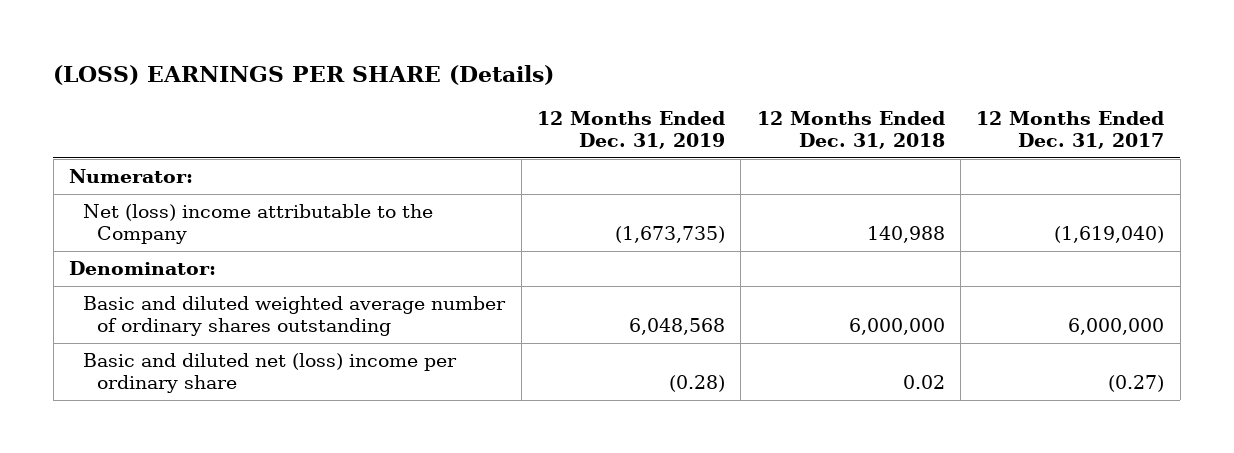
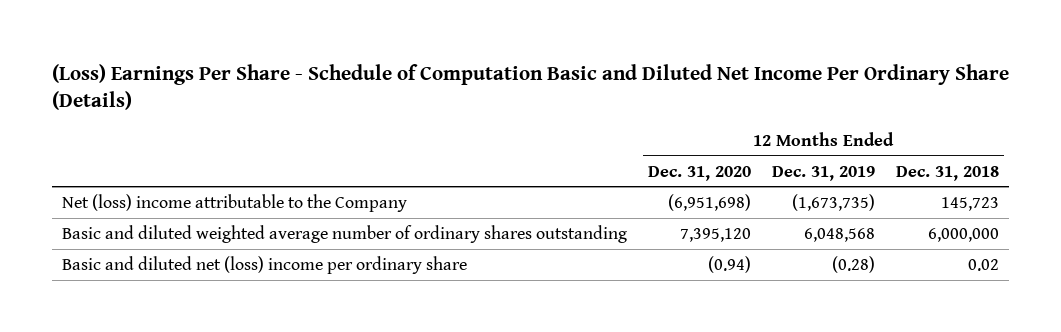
[53,65,555,86] (LOSS) EARNINGS PER SHARE (Details) -> [51,63,1009,111] (Loss) Earnings Per Share - Schedule of Computation Basic and Diluted Net Income Per Ordinary Share (Details)
[976,111,1165,149] 12 Months Ended Dec. 31, 2017 -> none
none -> [648,165,752,181] Dec. 31, 2020
[69,169,194,184] Numerator: -> none
[69,261,217,276] Denominator: -> none
[866,226,945,244] 140,988 -> [940,196,999,211] 145,723

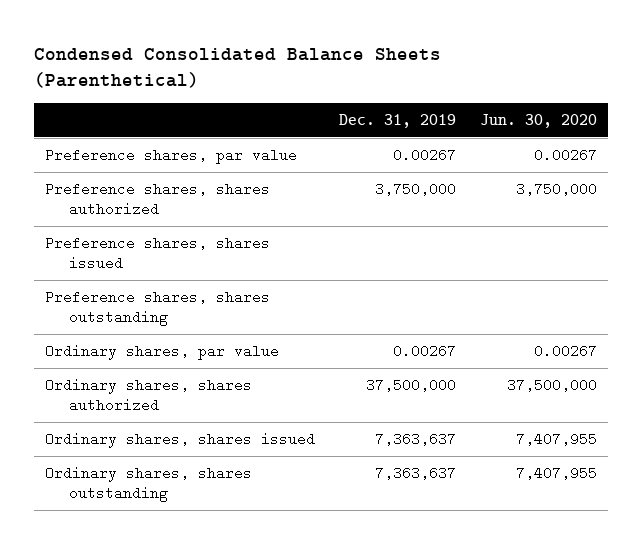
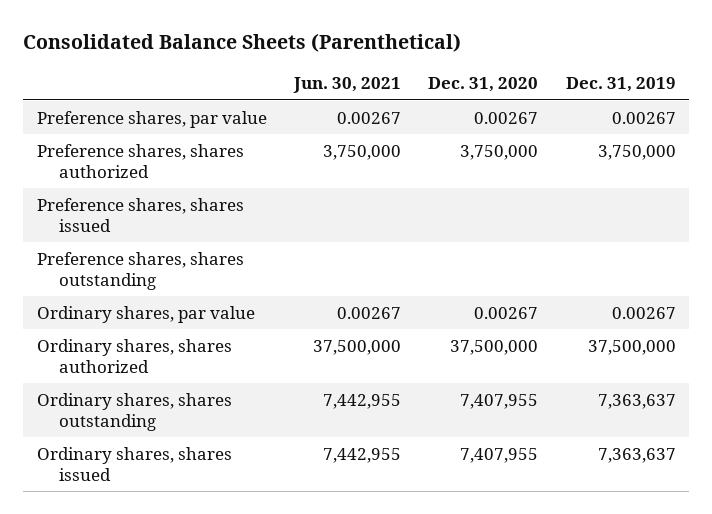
[33,47,441,89] Condensed Consolidated Balance Sheets (Parenthetical) -> [22,33,461,53] Consolidated Balance Sheets (Parenthetical)
[479,114,597,129] Jun. 30, 2020 -> none
none -> [293,77,402,94] Jun. 30, 2021
none -> [428,77,539,93] Dec. 31, 2020
[45,432,316,449] Ordinary shares, shares issued -> [36,446,232,481] Ordinary shares, shares issued

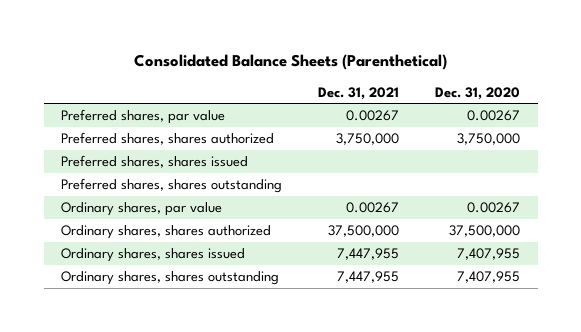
[293,77,402,94] Jun. 30, 2021 -> none
[565,77,676,93] Dec. 31, 2019 -> none
none -> [318,86,400,100] Dec. 31, 2021
[36,110,267,128] Preference shares, par value -> [61,109,226,125] Preferred shares, par value
[36,143,244,178] Preference shares, shares authorized -> [61,132,275,146] Preferred shares, shares authorized
[36,197,244,232] Preference shares, shares issued -> [61,155,249,169] Preferred shares, shares issued
[36,251,244,290] Preference shares, shares outstanding -> [61,178,283,194] Preferred shares, shares outstanding
[36,392,232,431] Ordinary shares, shares outstanding -> [61,271,280,286] Ordinary shares, shares outstanding

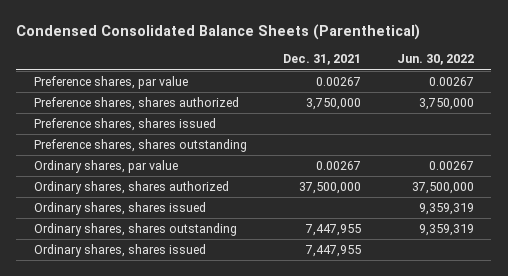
[133,54,447,71] Consolidated Balance Sheets (Parenthetical) -> [16,23,421,40] Condensed Consolidated Balance Sheets (Parenthetical)
[434,86,520,100] Dec. 31, 2020 -> none
none -> [396,54,474,66] Jun. 30, 2022
[61,109,226,125] Preferred shares, par value -> [34,76,189,90] Preference shares, par value
[61,132,275,146] Preferred shares, shares authorized -> [34,97,240,111] Preference shares, shares authorized
[61,155,249,169] Preferred shares, shares issued -> [34,118,217,132] Preference shares, shares issued
[61,178,283,194] Preferred shares, shares outstanding -> [34,139,248,153] Preference shares, shares outstanding
none -> [34,202,207,216] Ordinary shares, shares issued
[61,248,246,263] Ordinary shares, shares issued -> [34,244,207,258] Ordinary shares, shares issued

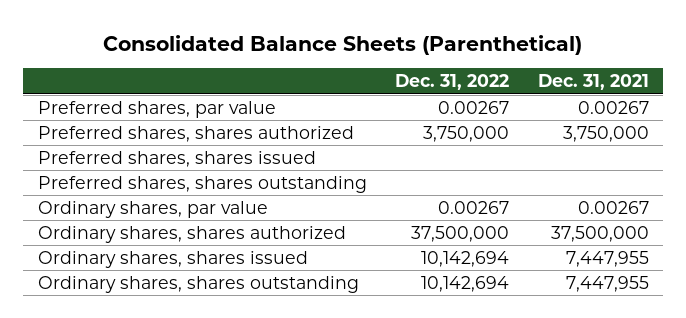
[16,23,421,40] Condensed Consolidated Balance Sheets (Parenthetical) -> [103,34,583,55] Consolidated Balance Sheets (Parenthetical)
[396,54,474,66] Jun. 30, 2022 -> none
none -> [395,74,510,91] Dec. 31, 2022
[34,76,189,90] Preference shares, par value -> [37,100,276,118] Preferred shares, par value
[34,97,240,111] Preference shares, shares authorized -> [37,125,354,142] Preferred shares, shares authorized
[34,118,217,132] Preference shares, shares issued -> [37,150,316,167] Preferred shares, shares issued
[34,139,248,153] Preference shares, shares outstanding -> [37,175,367,193] Preferred shares, shares outstanding
[34,202,207,216] Ordinary shares, shares issued -> none
[34,223,238,237] Ordinary shares, shares outstanding -> [37,275,359,293] Ordinary shares, shares outstanding

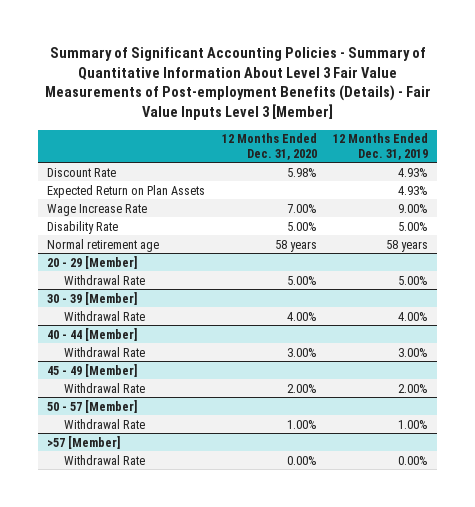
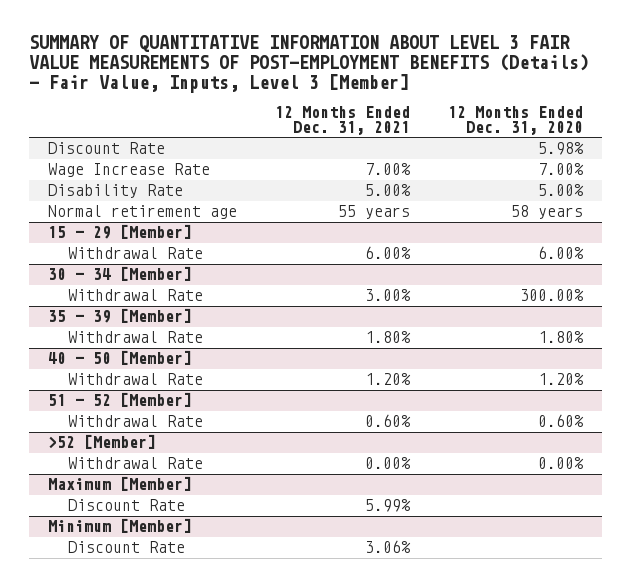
[44,46,431,120] Summary of Significant Accounting Policies - Summary of Quantitative Information About Level 3 Fair Value Measurements of Post-employment Benefits (Details) - Fair Value Inputs Level 3 [Member] -> [29,35,590,93] SUMMARY OF QUANTITATIVE INFORMATION ABOUT LEVEL 3 FAIR VALUE MEASUREMENTS OF POST-EMPLOYMENT BENEFITS (Details) - Fair Value, Inputs, Level 3 [Member]
[333,133,429,160] 12 Months Ended Dec. 31, 2019 -> none
none -> [275,105,411,135] 12 Months Ended Dec. 31, 2021
[46,184,205,198] Expected Return on Plan Assets -> none
[46,255,137,269] 20 - 29 [Member] -> [48,224,193,240] 15 - 29 [Member]
[286,275,317,285] 5.00% -> [538,246,585,260] 6.00%
[46,291,137,305] 30 - 39 [Member] -> [48,266,193,282] 30 - 34 [Member]
[286,311,317,321] 4.00% -> [520,289,585,302] 300.00%
[46,327,137,341] 40 - 44 [Member] -> [48,308,193,324] 35 - 39 [Member]
[286,347,317,357] 3.00% -> [538,331,585,344] 1.80%
[46,363,137,377] 45 - 49 [Member] -> [48,350,193,366] 40 - 50 [Member]
[286,383,317,393] 2.00% -> [538,373,585,386] 1.20%
[46,399,137,413] 50 - 57 [Member] -> [48,392,193,408] 51 - 52 [Member]
[286,419,317,429] 1.00% -> [538,414,585,428] 0.60%
[46,435,120,449] >57 [Member] -> [48,434,157,450] >52 [Member]
none -> [48,476,193,492] Maximum [Member]
none -> [67,499,185,512] Discount Rate
none -> [48,518,193,534] Minimum [Member]
none -> [67,541,185,554] Discount Rate

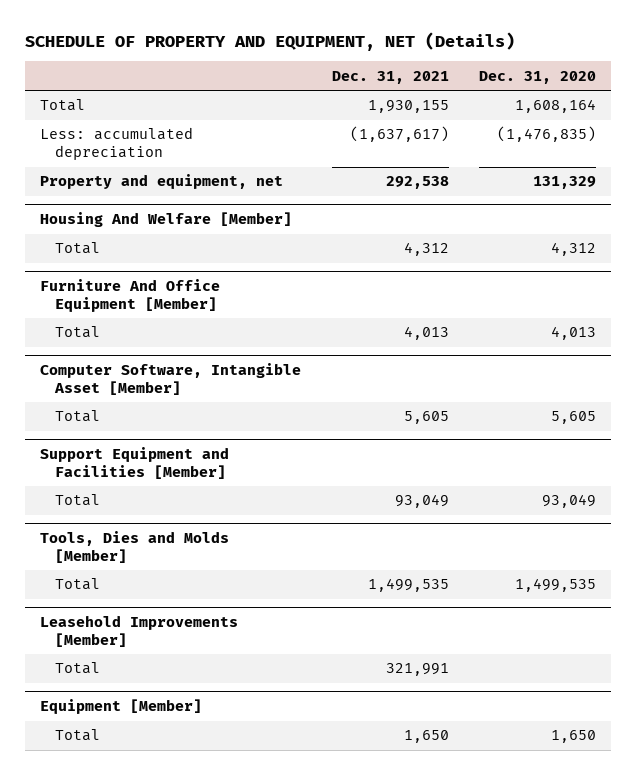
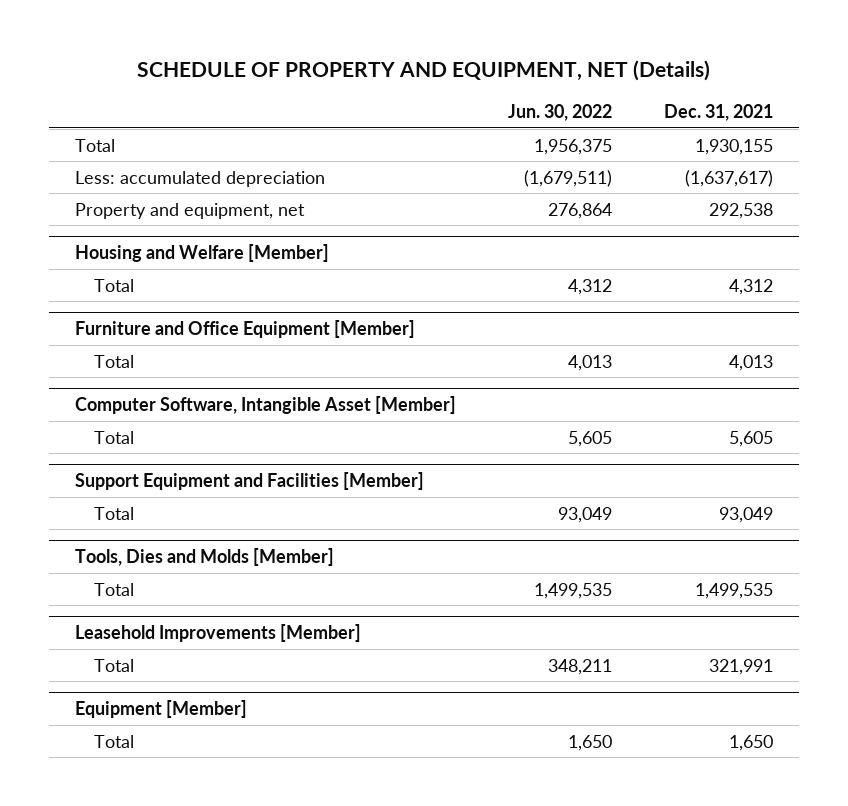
[478,70,596,84] Dec. 31, 2020 -> none
none -> [508,104,613,122] Jun. 30, 2022
[40,212,293,228] Housing And Welfare [Member] -> [75,243,330,262] Housing and Welfare [Member]
[40,279,221,312] Furniture And Office Equipment [Member] -> [75,319,416,338] Furniture and Office Equipment [Member]

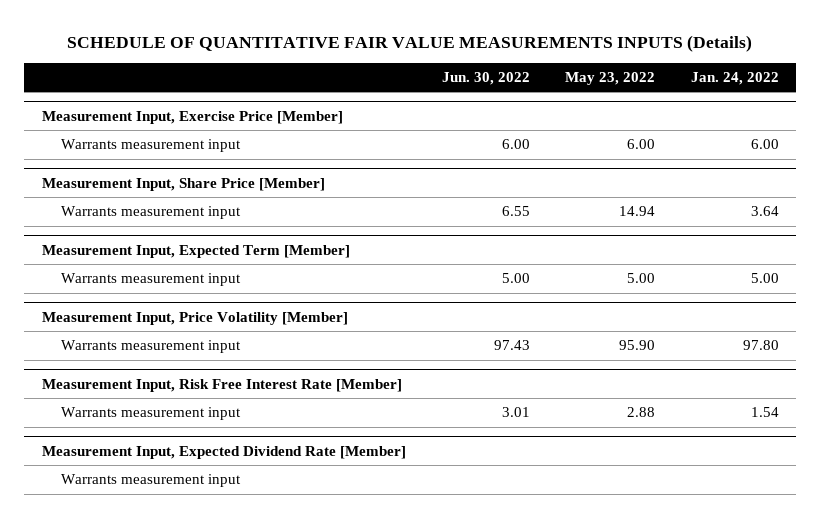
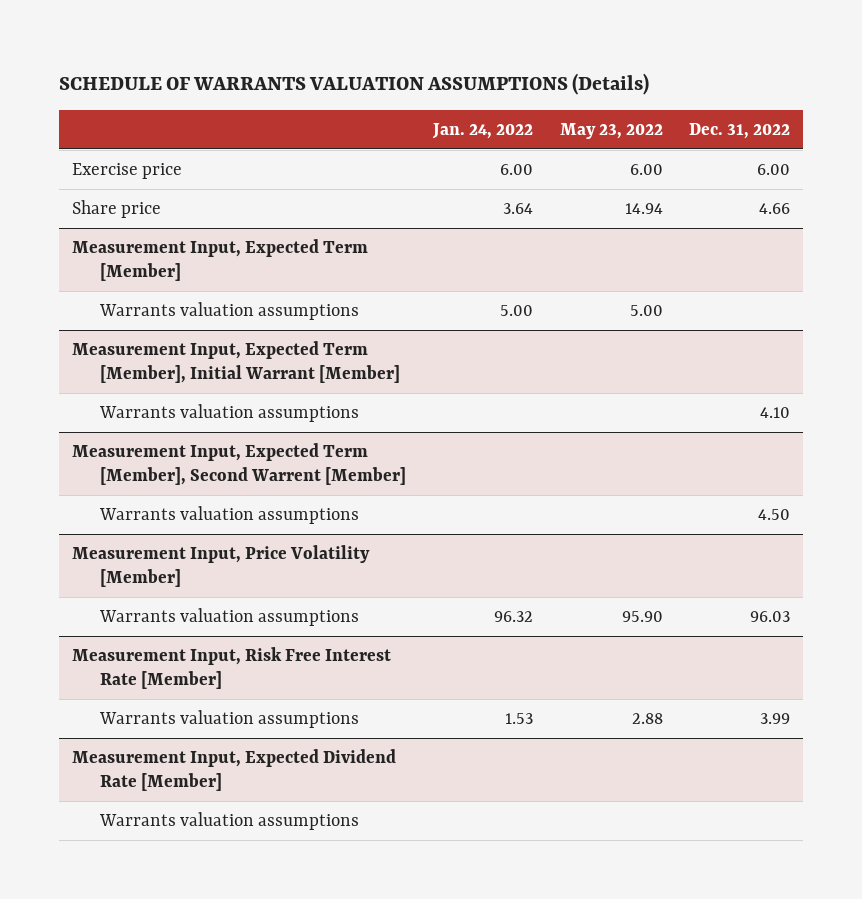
[67,34,753,52] SCHEDULE OF QUANTITATIVE FAIR VALUE MEASUREMENTS INPUTS (Details) -> [58,72,649,95] SCHEDULE OF WARRANTS VALUATION ASSUMPTIONS (Details)
[441,71,530,85] Jun. 30, 2022 -> none
none -> [689,122,791,139] Dec. 31, 2022
[41,110,343,124] Measurement Input, Exercise Price [Member] -> none
[61,139,242,153] Warrants measurement input -> none
[41,177,325,191] Measurement Input, Share Price [Member] -> none
none -> [72,163,183,180] Exercise price
[61,206,242,220] Warrants measurement input -> [72,200,162,219] Share price
[61,273,242,287] Warrants measurement input -> [99,302,360,321] Warrants valuation assumptions
none -> [72,341,401,383] Measurement Input, Expected Term [Member], Initial Warrant [Member]
none -> [99,404,360,423] Warrants valuation assumptions
none -> [72,443,407,485] Measurement Input, Expected Term [Member], Second Warrent [Member]
none -> [99,506,360,525] Warrants valuation assumptions
[61,340,242,354] Warrants measurement input -> [99,608,360,627] Warrants valuation assumptions
[742,340,779,351] 97.80 -> [493,611,533,623] 96.32
[61,407,242,421] Warrants measurement input -> [99,710,360,729] Warrants valuation assumptions
[750,407,779,418] 1.54 -> [504,713,533,725] 1.53
[61,474,242,488] Warrants measurement input -> [99,812,360,831] Warrants valuation assumptions

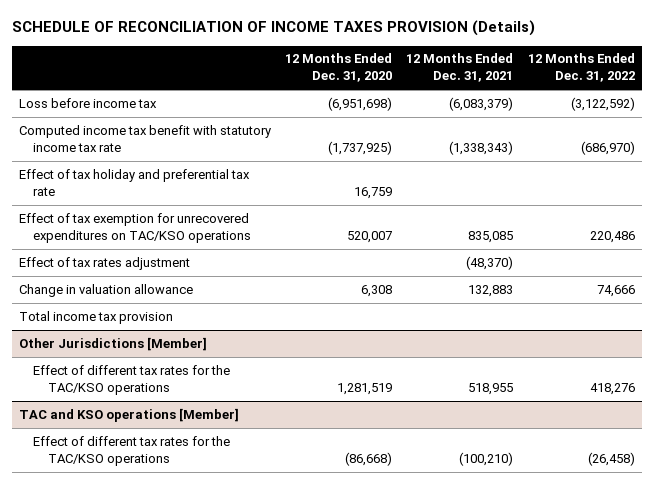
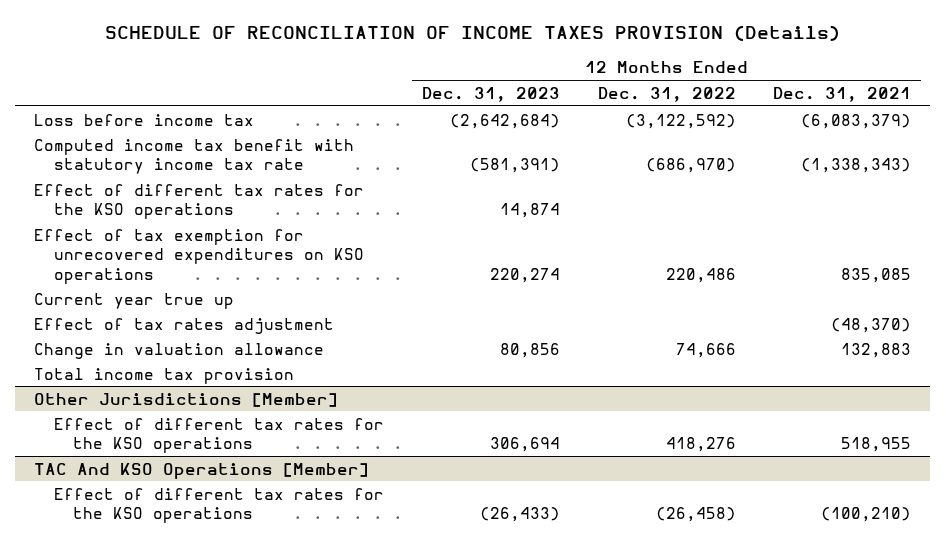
[285,53,393,83] 12 Months Ended Dec. 31, 2020 -> none
none -> [421,86,560,102] Dec. 31, 2023
[18,168,250,196] Effect of tax holiday and preferential tax rate -> none
none -> [34,183,365,220] Effect of different tax rates for the KSO operations
[18,212,252,243] Effect of tax exemption for unrecovered expenditures on TAC/KSO operations -> [34,228,364,284] Effect of tax exemption for unrecovered expenditures on KSO operations
none -> [34,292,235,309] Current year true up
[33,364,231,395] Effect of different tax rates for the TAC/KSO operations -> [53,417,384,454] Effect of different tax rates for the KSO operations
[18,407,239,422] TAC and KSO operations [Member] -> [34,462,370,479] TAC And KSO Operations [Member]
[33,435,231,466] Effect of different tax rates for the TAC/KSO operations -> [53,487,384,524] Effect of different tax rates for the KSO operations

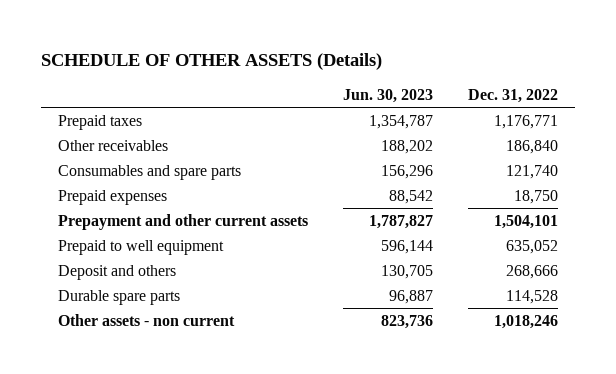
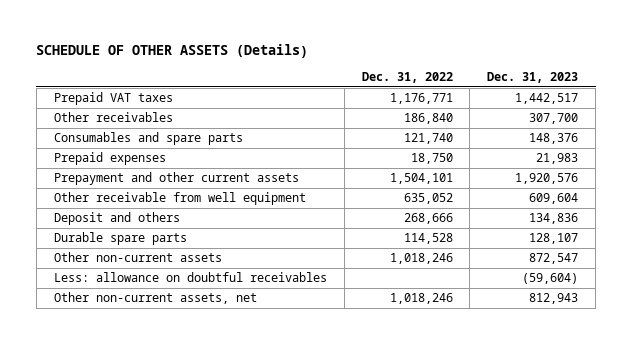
[342,88,433,103] Jun. 30, 2023 -> none
none -> [487,71,579,83] Dec. 31, 2023
[58,114,143,130] Prepaid taxes -> [53,92,173,106] Prepaid VAT taxes
[58,239,225,255] Prepaid to well equipment -> [53,192,306,206] Other receivable from well equipment
none -> [53,252,222,263] Other non-current assets
none -> [53,272,327,283] Less: allowance on doubtful receivables
[58,313,236,326] Other assets - non current -> [53,292,257,305] Other non-current assets, net

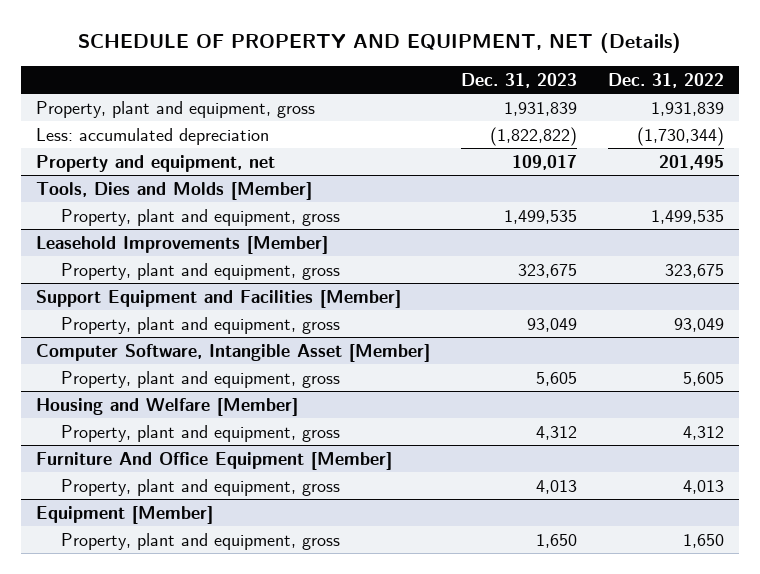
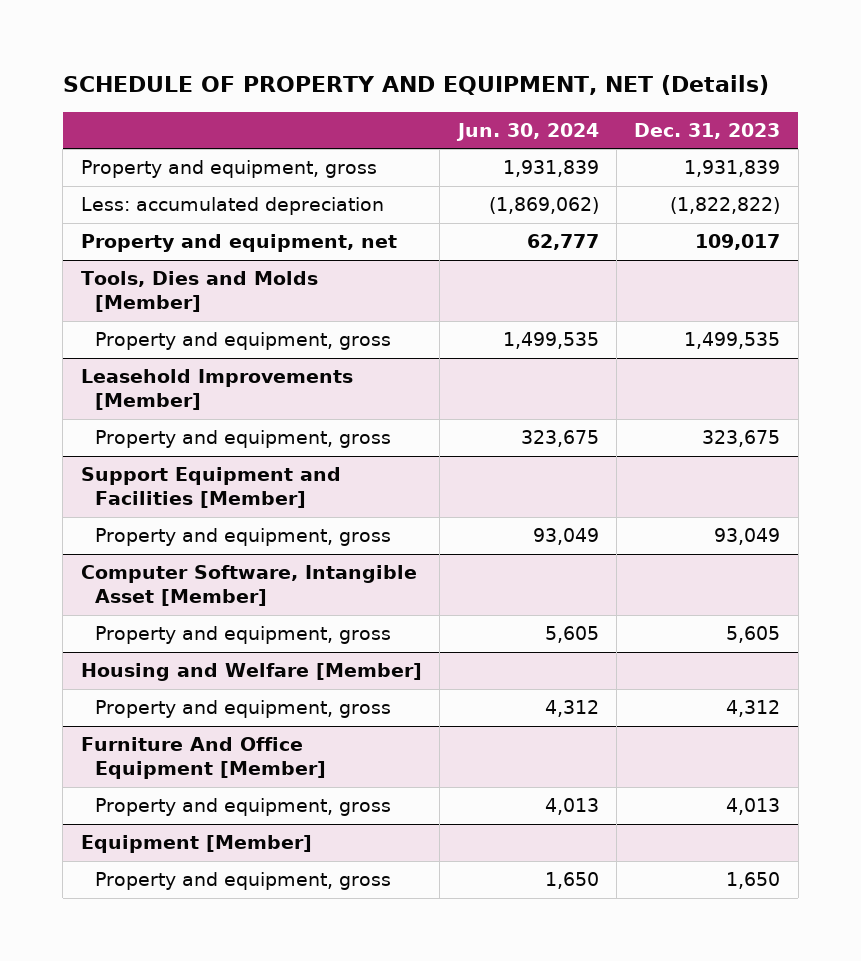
[607,72,724,88] Dec. 31, 2022 -> none
none -> [455,122,599,141] Jun. 30, 2024
[36,100,316,118] Property, plant and equipment, gross -> [80,160,377,179] Property and equipment, gross
[61,208,341,226] Property, plant and equipment, gross -> [95,332,392,351] Property and equipment, gross
[61,262,341,280] Property, plant and equipment, gross -> [95,430,392,449] Property and equipment, gross
[61,316,341,334] Property, plant and equipment, gross -> [95,528,392,547] Property and equipment, gross
[61,370,341,388] Property, plant and equipment, gross -> [95,626,392,645] Property and equipment, gross
[61,424,341,442] Property, plant and equipment, gross -> [95,700,392,719] Property and equipment, gross
[61,478,341,496] Property, plant and equipment, gross -> [95,798,392,817] Property and equipment, gross
[61,532,341,550] Property, plant and equipment, gross -> [95,872,392,891] Property and equipment, gross

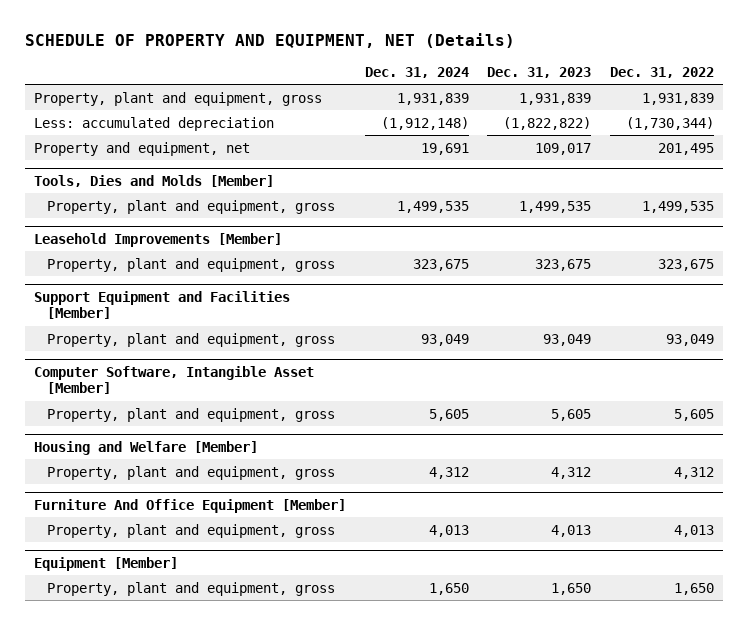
[455,122,599,141] Jun. 30, 2024 -> none
none -> [364,66,469,78] Dec. 31, 2024
none -> [609,66,714,78] Dec. 31, 2022
[80,160,377,179] Property and equipment, gross -> [34,91,323,106] Property, plant and equipment, gross
[95,332,392,351] Property and equipment, gross -> [46,199,335,214] Property, plant and equipment, gross
[95,430,392,449] Property and equipment, gross -> [46,257,335,272] Property, plant and equipment, gross
[95,528,392,547] Property and equipment, gross -> [46,332,335,347] Property, plant and equipment, gross
[95,626,392,645] Property and equipment, gross -> [46,407,335,422] Property, plant and equipment, gross
[95,700,392,719] Property and equipment, gross -> [46,465,335,480] Property, plant and equipment, gross
[95,798,392,817] Property and equipment, gross -> [46,523,335,538] Property, plant and equipment, gross
[95,872,392,891] Property and equipment, gross -> [46,581,335,596] Property, plant and equipment, gross

